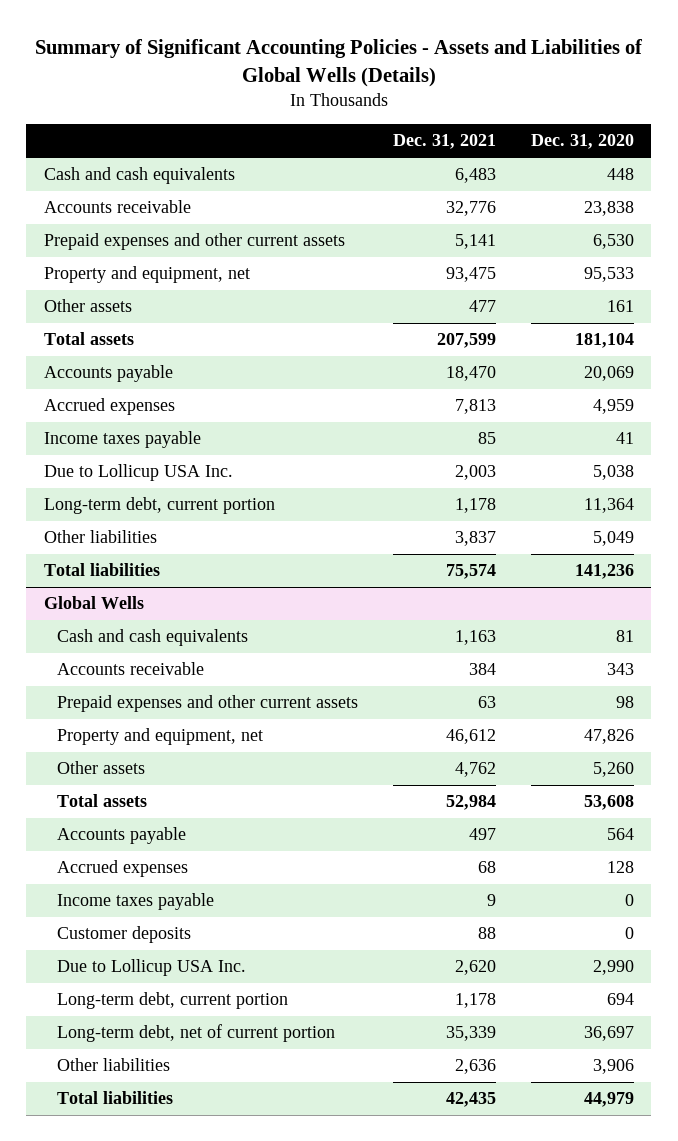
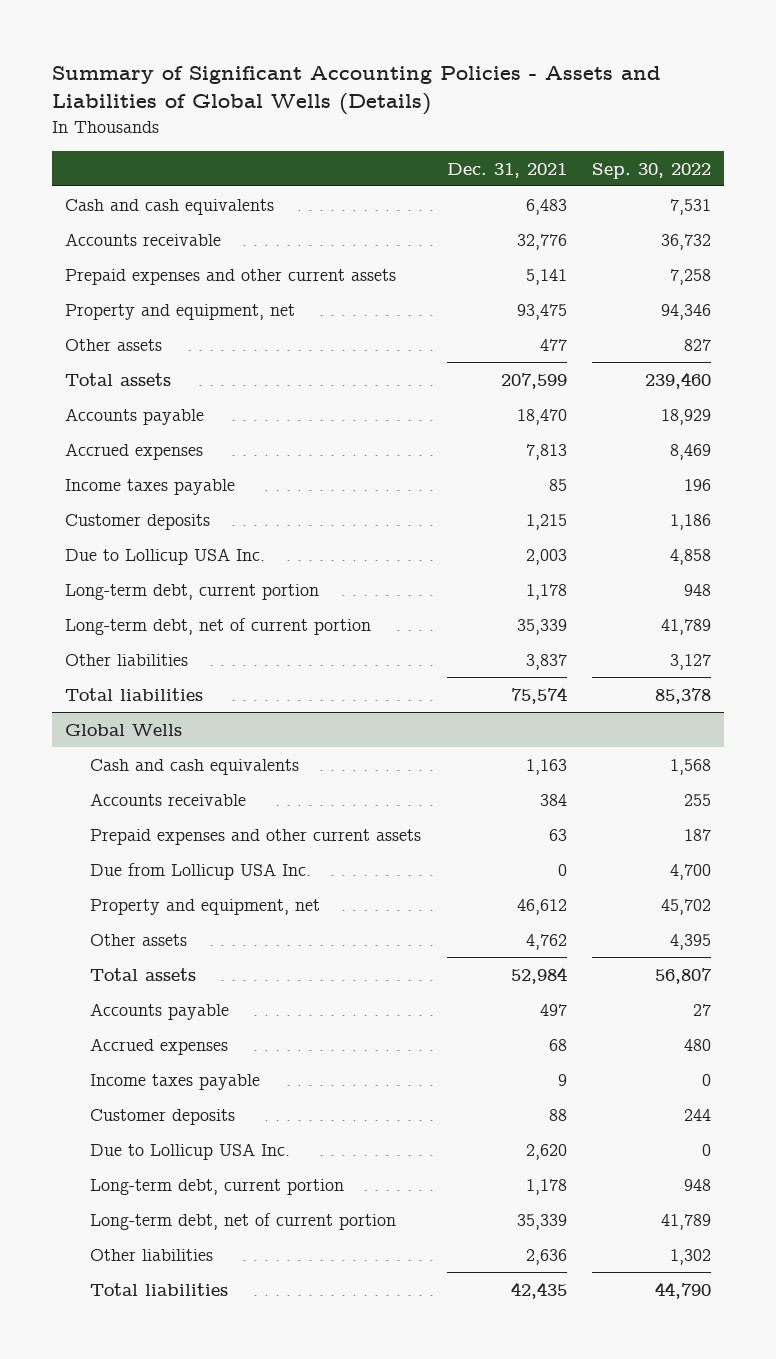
[530,134,634,150] Dec. 31, 2020 -> none
none -> [591,162,711,179] Sep. 30, 2022
none -> [64,513,210,530] Customer deposits
none -> [64,617,371,635] Long-term debt, net of current portion
none -> [90,862,312,880] Due from Lollicup USA Inc.

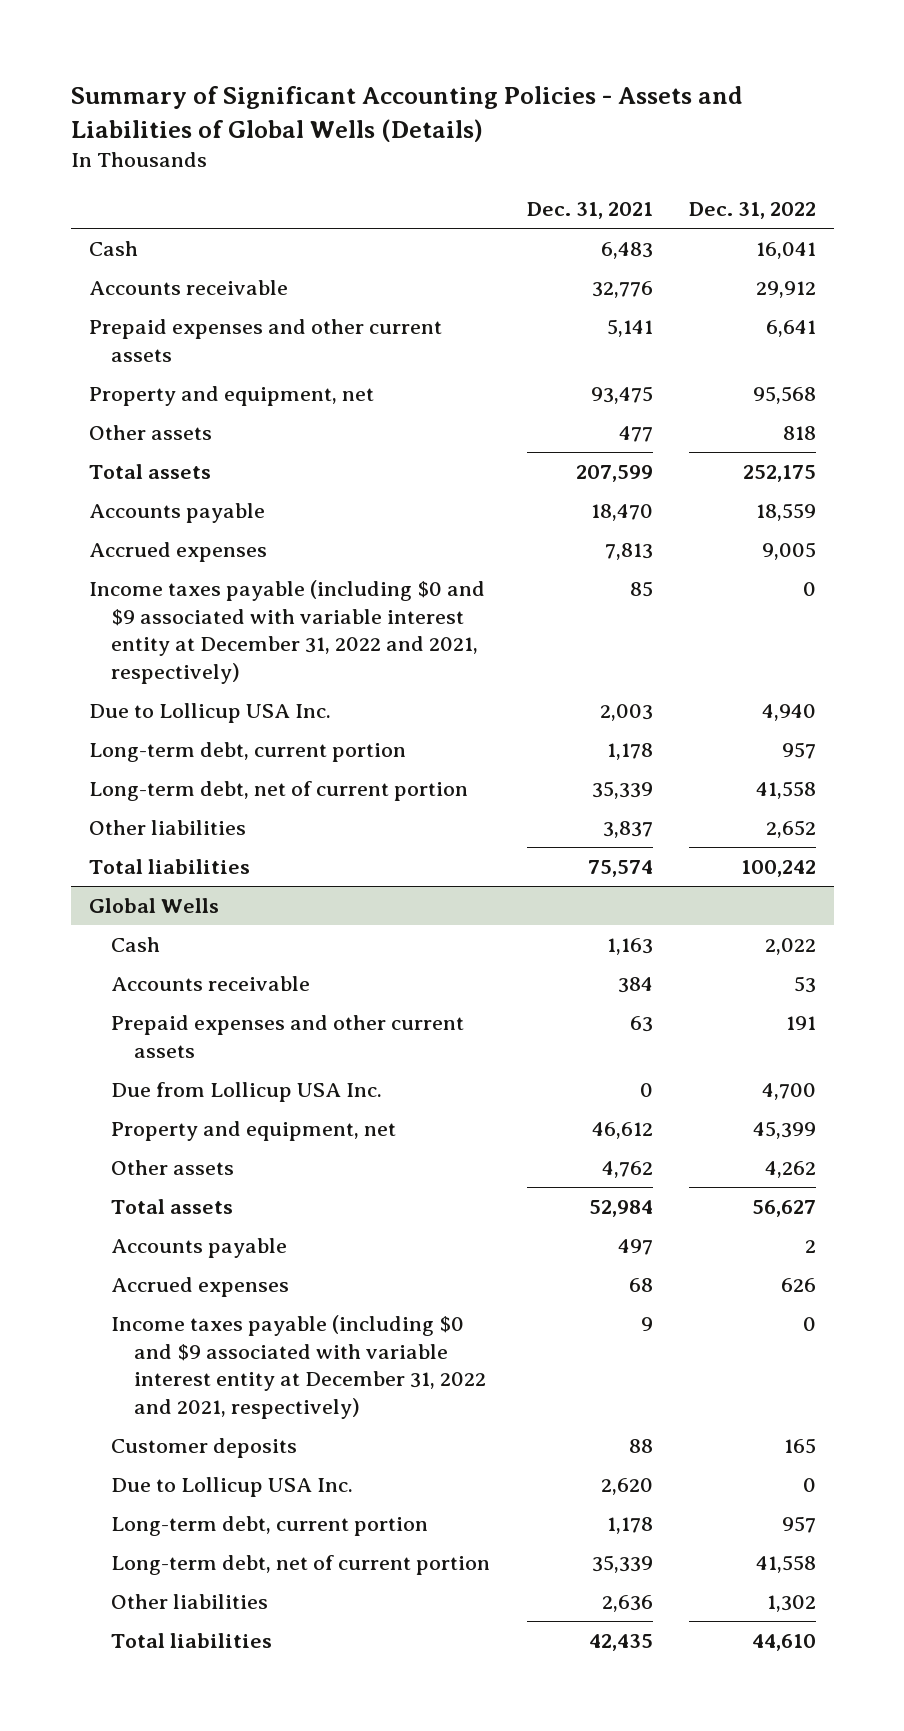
[591,162,711,179] Sep. 30, 2022 -> none
none -> [688,202,816,220] Dec. 31, 2022
[64,198,274,215] Cash and cash equivalents -> [88,241,138,257] Cash
[64,513,210,530] Customer deposits -> none
[64,478,235,495] Income taxes payable -> [88,580,485,684] Income taxes payable (including $0 and $9 associated with variable interest entity at December 31, 2022 and 2021, respectively)
[90,758,300,775] Cash and cash equivalents -> [111,937,161,953] Cash
[90,1073,261,1090] Income taxes payable -> [111,1315,486,1419] Income taxes payable (including $0 and $9 associated with variable interest entity at December 31, 2022 and 2021, respectively)

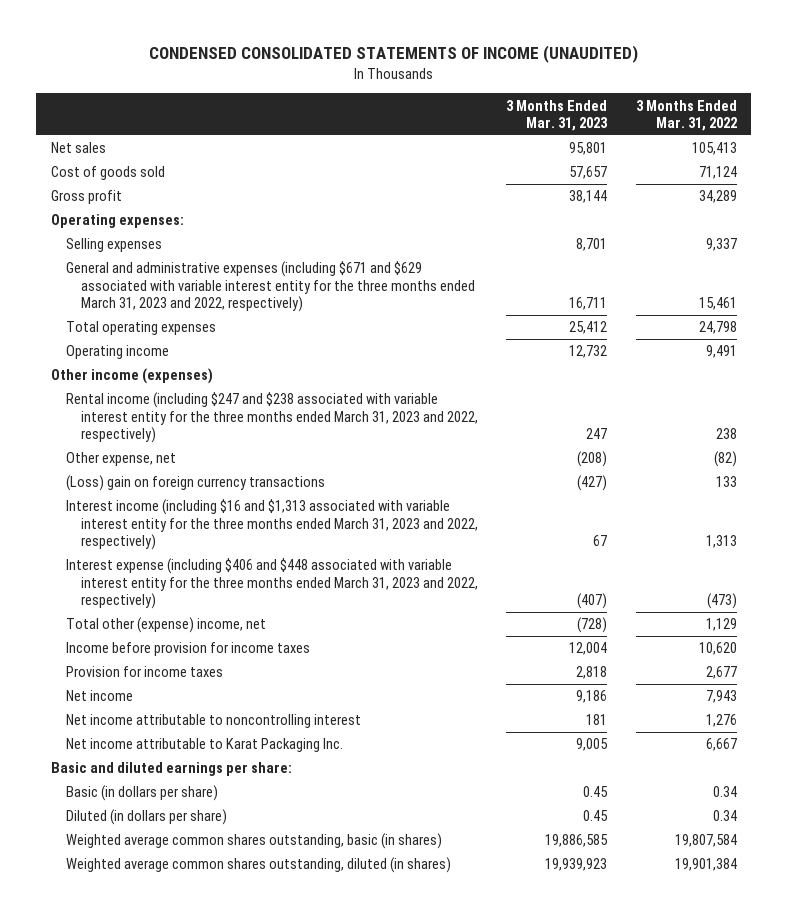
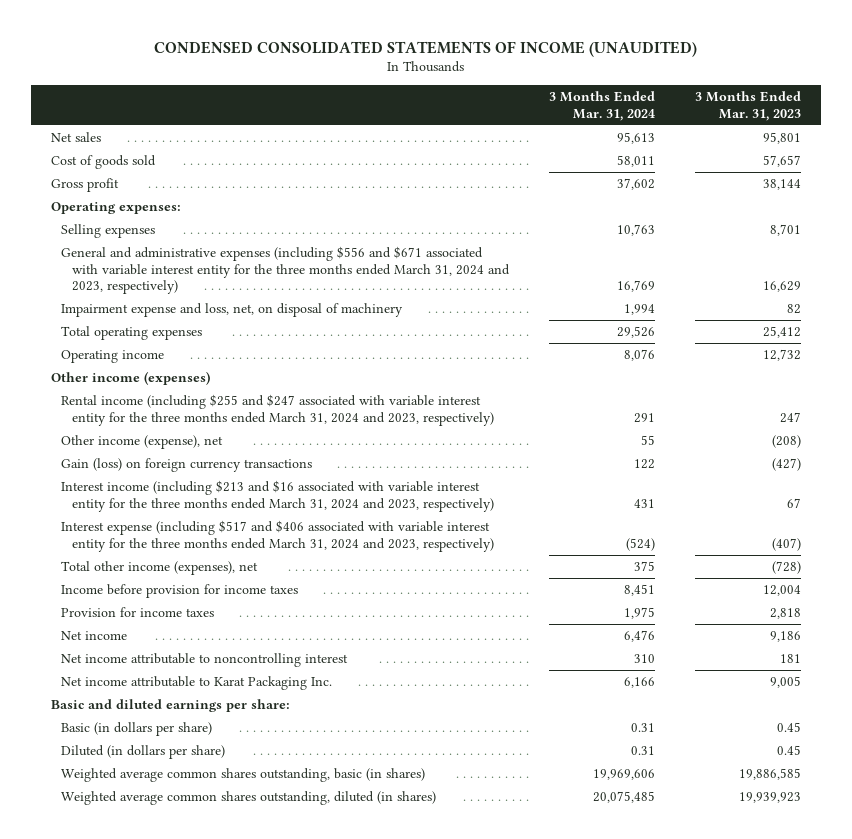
[635,99,737,131] 3 Months Ended Mar. 31, 2022 -> none
none -> [548,90,655,121] 3 Months Ended Mar. 31, 2024
[65,261,476,313] General and administrative expenses (including $671 and $629 associated with variable interest entity for the three months ended March 31, 2023 and 2022, respectively) -> [61,245,510,295] General and administrative expenses (including $556 and $671 associated with variable interest entity for the three months ended March 31, 2024 and 2023, respectively)
[569,297,608,311] 16,711 -> [762,281,801,293] 16,629
none -> [61,302,404,317] Impairment expense and loss, net, on disposal of machinery
[65,392,479,444] Rental income (including $247 and $238 associated with variable interest entity for the three months ended March 31, 2023 and 2022, respectively) -> [61,393,494,426] Rental income (including $255 and $247 associated with variable interest entity for the three months ended March 31, 2024 and 2023, respectively)
[65,452,176,467] Other expense, net -> [61,434,224,449] Other income (expense), net
[65,475,325,492] (Loss) gain on foreign currency transactions -> [61,457,313,472] Gain (loss) on foreign currency transactions
[65,499,479,551] Interest income (including $16 and $1,313 associated with variable interest entity for the three months ended March 31, 2023 and 2022, respectively) -> [61,479,494,512] Interest income (including $213 and $16 associated with variable interest entity for the three months ended March 31, 2024 and 2023, respectively)
[65,558,479,610] Interest expense (including $406 and $448 associated with variable interest entity for the three months ended March 31, 2023 and 2022, respectively) -> [61,519,494,552] Interest expense (including $517 and $406 associated with variable interest entity for the three months ended March 31, 2024 and 2023, respectively)
[65,617,266,634] Total other (expense) income, net -> [61,560,259,575] Total other income (expenses), net

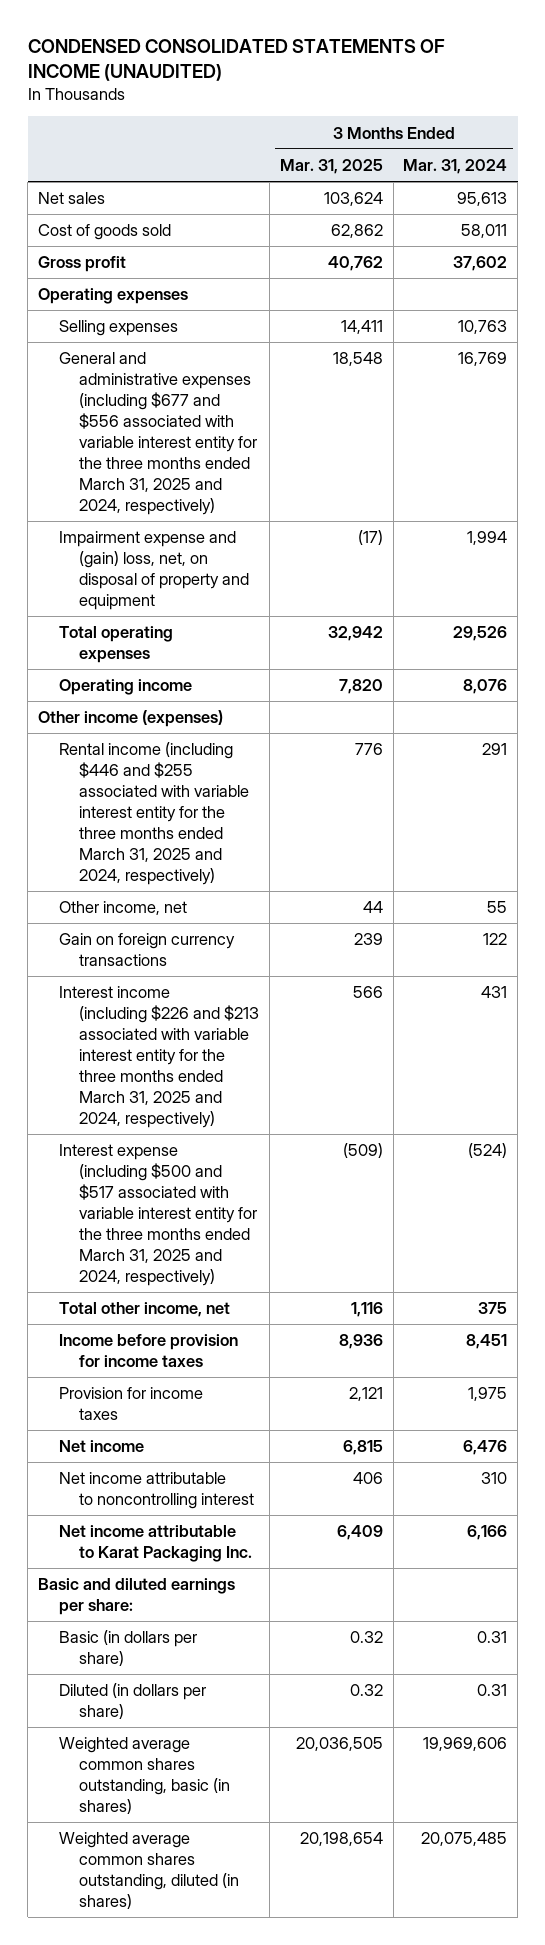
[694,90,801,121] 3 Months Ended Mar. 31, 2023 -> none
none -> [279,158,383,174] Mar. 31, 2025
[51,201,182,214] Operating expenses: -> [37,288,188,305] Operating expenses
[61,245,510,295] General and administrative expenses (including $556 and $671 associated with variable interest entity for the three months ended March 31, 2024 and 2023, respectively) -> [58,352,258,515] General and administrative expenses (including $677 and $556 associated with variable interest entity for the three months ended March 31, 2025 and 2024, respectively)
[61,302,404,317] Impairment expense and loss, net, on disposal of machinery -> [58,531,250,610] Impairment expense and (gain) loss, net, on disposal of property and equipment
[61,393,494,426] Rental income (including $255 and $247 associated with variable interest entity for the three months ended March 31, 2024 and 2023, respectively) -> [58,742,250,885] Rental income (including $446 and $255 associated with variable interest entity for the three months ended March 31, 2025 and 2024, respectively)
[61,434,224,449] Other income (expense), net -> [58,901,187,916] Other income, net
[61,457,313,472] Gain (loss) on foreign currency transactions -> [58,933,235,967] Gain on foreign currency transactions
[61,479,494,512] Interest income (including $213 and $16 associated with variable interest entity for the three months ended March 31, 2024 and 2023, respectively) -> [58,986,260,1128] Interest income (including $226 and $213 associated with variable interest entity for the three months ended March 31, 2025 and 2024, respectively)
[61,519,494,552] Interest expense (including $517 and $406 associated with variable interest entity for the three months ended March 31, 2024 and 2023, respectively) -> [58,1144,258,1286] Interest expense (including $500 and $517 associated with variable interest entity for the three months ended March 31, 2025 and 2024, respectively)
[61,560,259,575] Total other income (expenses), net -> [58,1302,230,1318] Total other income, net

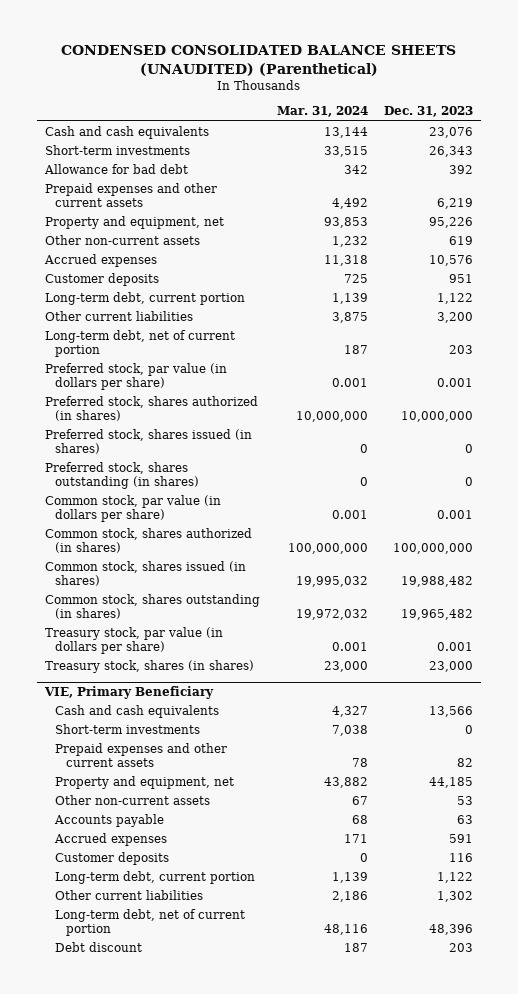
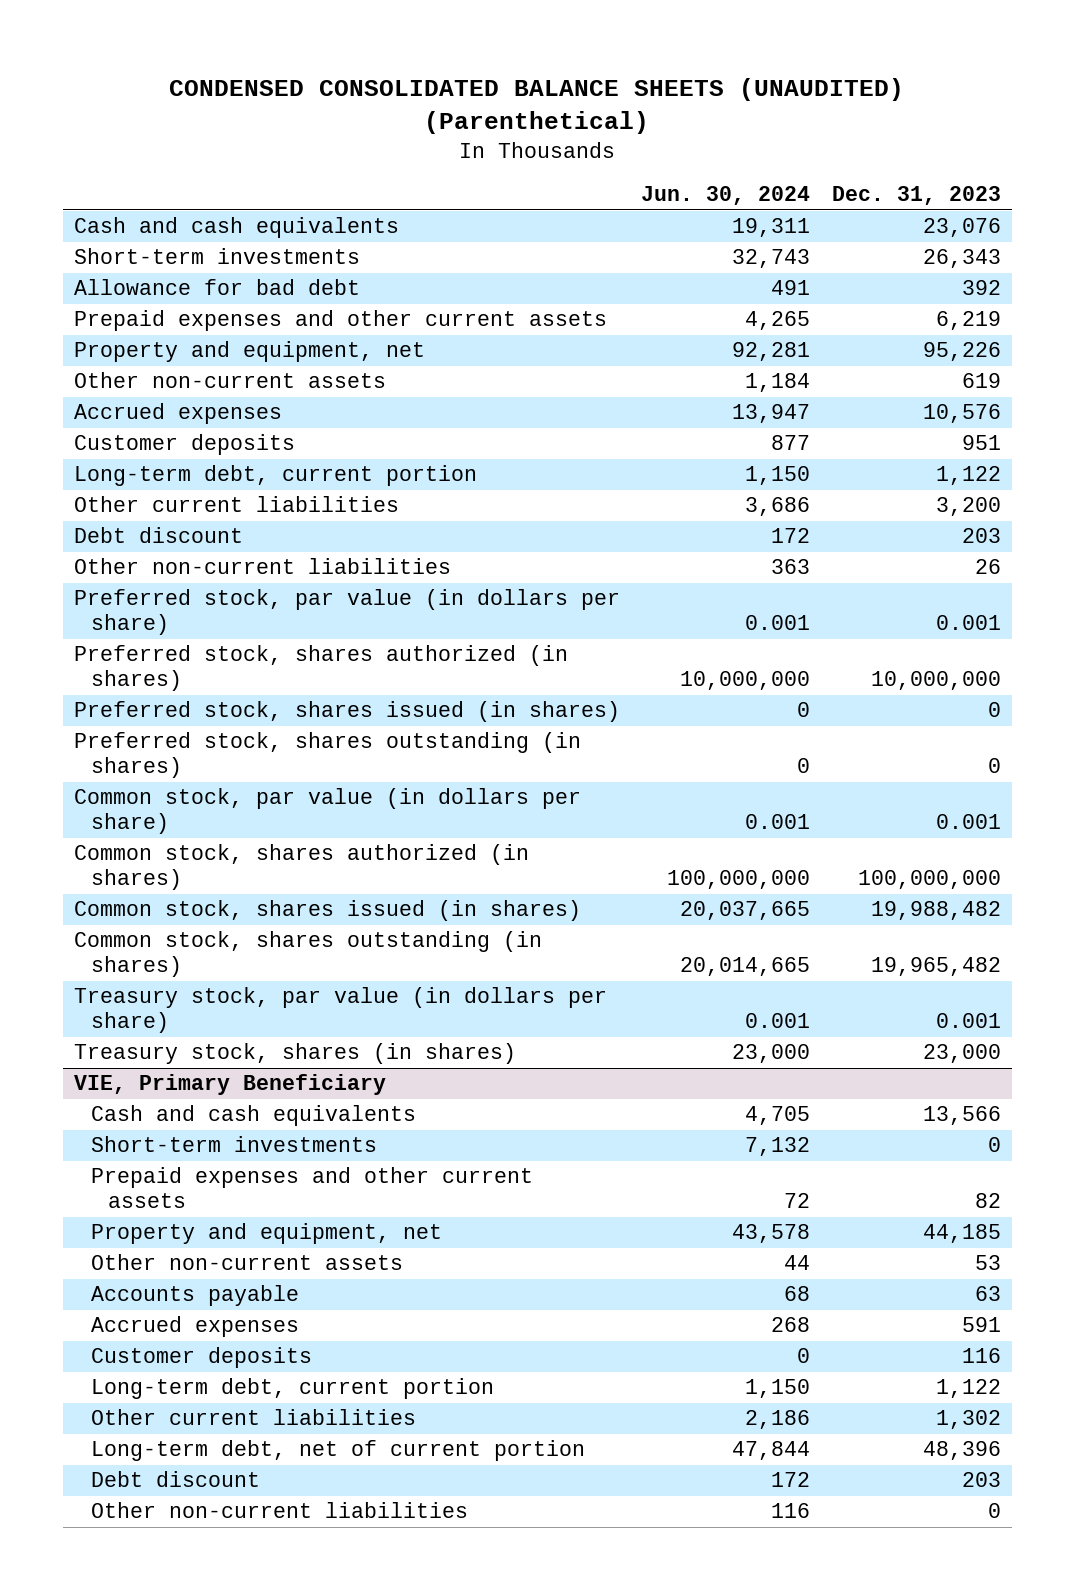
[276,106,368,118] Mar. 31, 2024 -> none
none -> [641,186,811,206] Jun. 30, 2024
[44,329,235,358] Long-term debt, net of current portion -> none
none -> [73,527,243,544] Debt discount
none -> [73,558,451,575] Other non-current liabilities
none -> [90,1502,468,1519] Other non-current liabilities

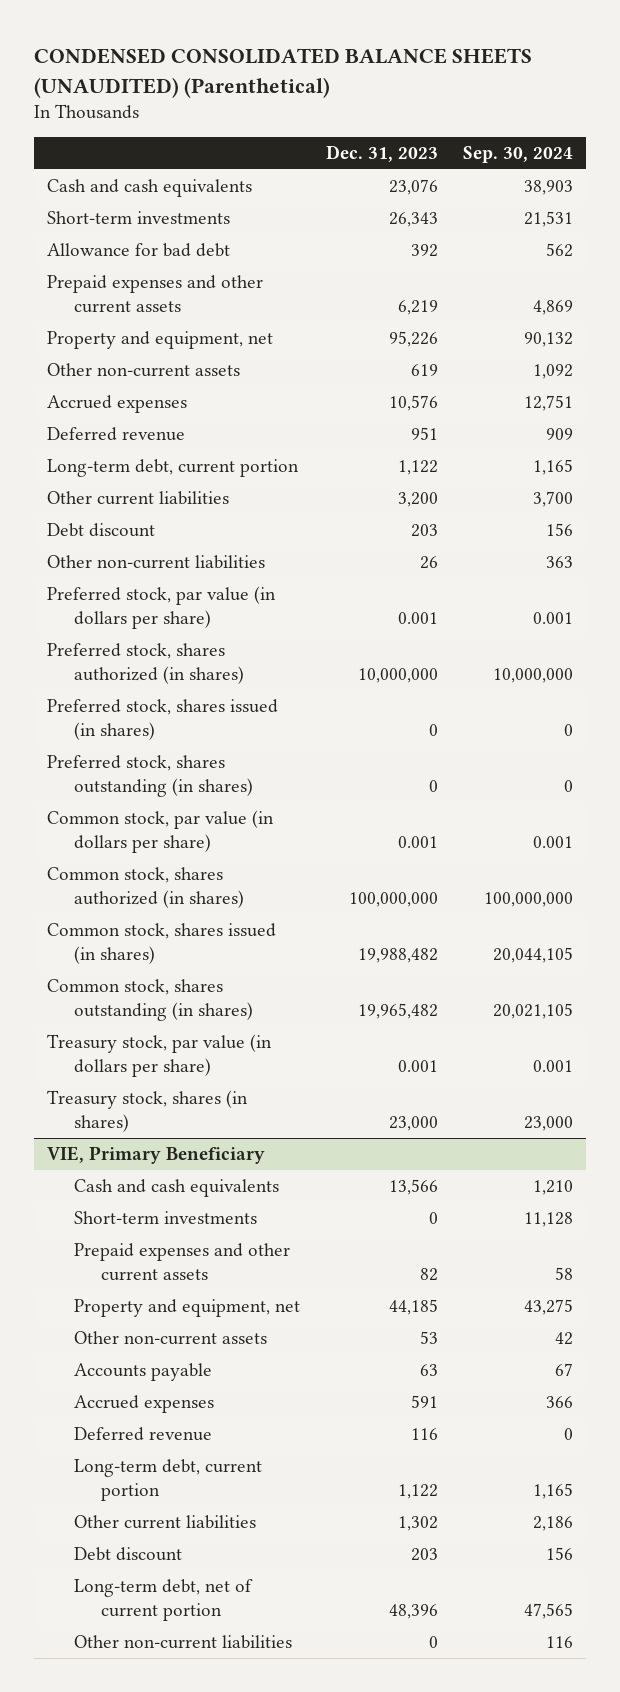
[641,186,811,206] Jun. 30, 2024 -> none
none -> [463,146,574,164] Sep. 30, 2024
[73,434,295,456] Customer deposits -> [47,427,186,442] Deferred revenue
[90,1347,312,1369] Customer deposits -> [73,1427,212,1442] Deferred revenue
[90,1440,585,1462] Long-term debt, net of current portion -> [73,1579,253,1621] Long-term debt, net of current portion

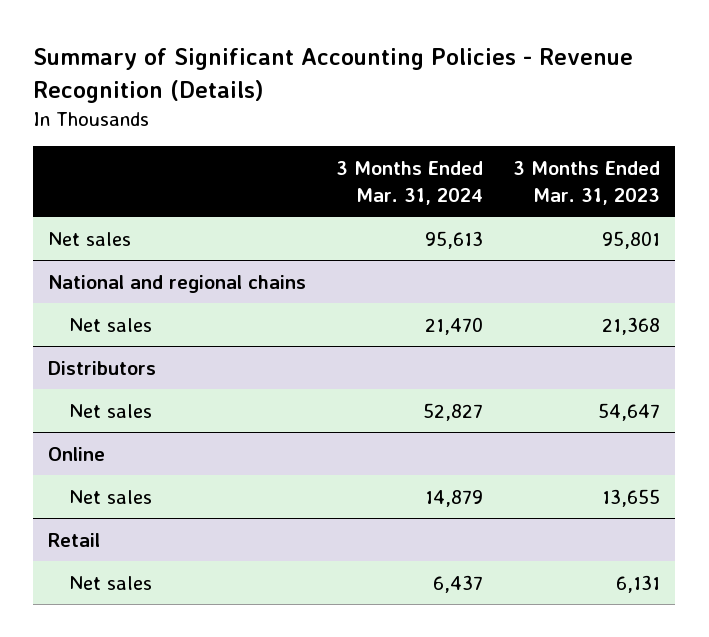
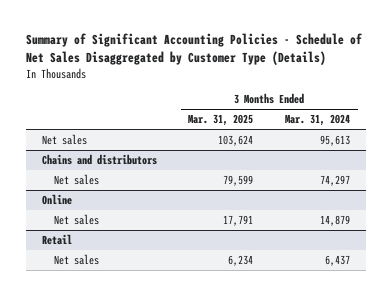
[33,48,634,103] Summary of Significant Accounting Policies - Revenue Recognition (Details) -> [26,33,363,66] Summary of Significant Accounting Policies - Schedule of Net Sales Disaggregated by Customer Type (Details)
[513,160,661,205] 3 Months Ended Mar. 31, 2023 -> none
none -> [188,114,254,127] Mar. 31, 2025
[48,274,307,293] National and regional chains -> none
[48,360,157,375] Distributors -> none
[69,403,153,418] Net sales -> none
none -> [42,154,158,166] Chains and distributors
[425,316,484,335] 21,470 -> [319,175,350,187] 74,297

